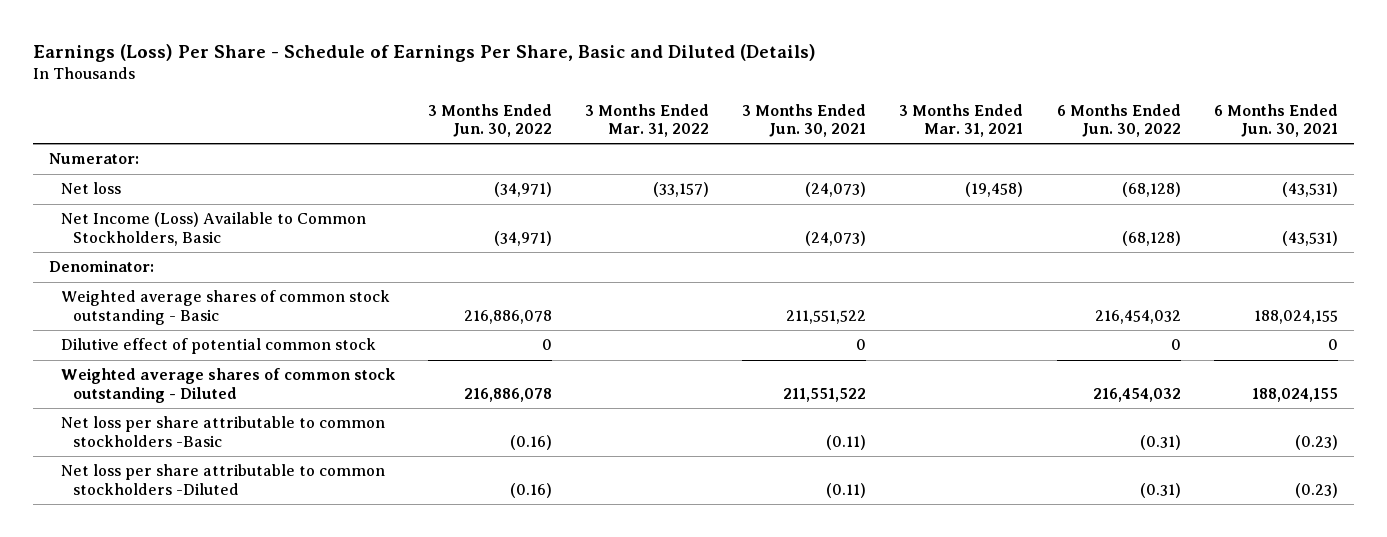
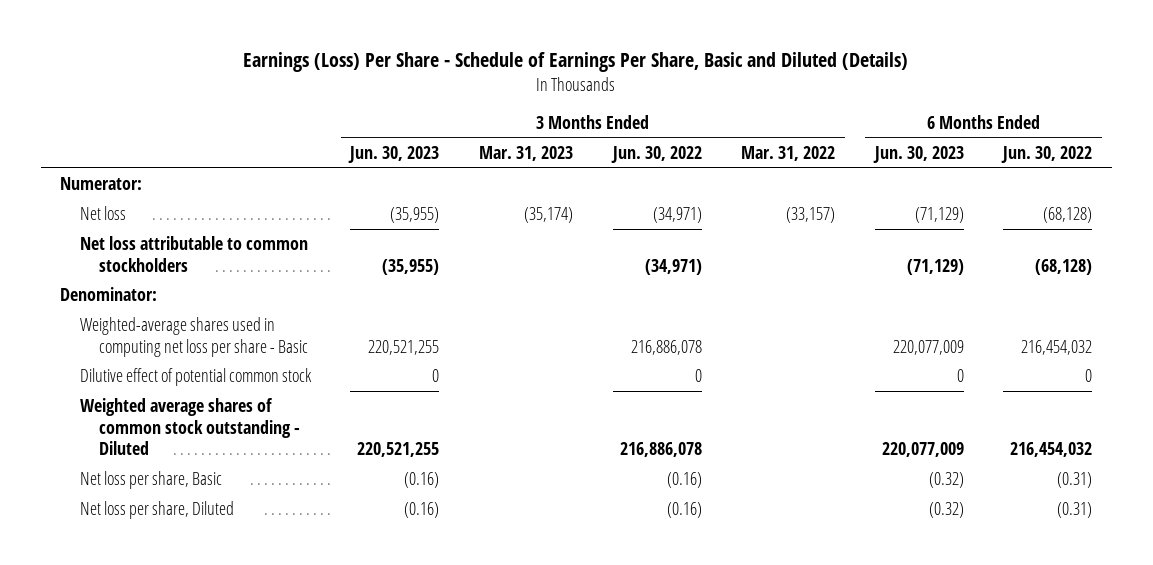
[742,103,867,138] 3 Months Ended Jun. 30, 2021 -> none
[899,103,1024,138] 3 Months Ended Mar. 31, 2021 -> none
[1213,103,1338,138] 6 Months Ended Jun. 30, 2021 -> none
none -> [348,145,440,163] Jun. 30, 2023
none -> [479,145,574,161] Mar. 31, 2023
none -> [872,145,964,163] Jun. 30, 2023
[61,212,367,246] Net Income (Loss) Available to Common Stockholders, Basic -> [79,236,308,272] Net loss attributable to common stockholders
[61,290,391,325] Weighted average shares of common stock outstanding - Basic -> [79,317,309,357] Weighted-average shares used in computing net loss per share - Basic
[61,416,386,447] Net loss per share attributable to common stockholders -Basic -> [79,471,222,490] Net loss per share, Basic
[61,464,386,495] Net loss per share attributable to common stockholders -Diluted -> [79,501,234,520] Net loss per share, Diluted

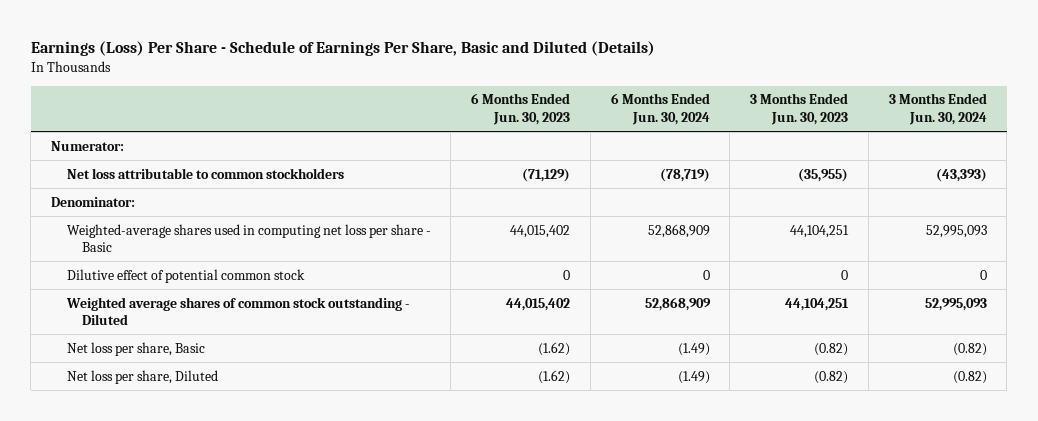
[479,145,574,161] Mar. 31, 2023 -> none
[610,145,702,163] Jun. 30, 2022 -> none
[741,145,836,161] Mar. 31, 2022 -> none
[1001,145,1093,163] Jun. 30, 2022 -> none
none -> [610,93,710,126] 6 Months Ended Jun. 30, 2024
none -> [888,93,987,126] 3 Months Ended Jun. 30, 2024
[79,206,126,221] Net loss -> none
[368,339,440,355] 220,521,255 -> [790,224,850,238] 44,104,251
[892,339,964,355] 220,077,009 -> [510,224,571,238] 44,015,402
[357,442,440,458] 220,521,255 -> [785,297,850,311] 44,104,251
[881,442,964,458] 220,077,009 -> [506,297,571,311] 44,015,402
[404,472,440,489] (0.16) -> [814,342,849,356] (0.82)
[928,472,964,489] (0.32) -> [538,341,571,356] (1.62)
[404,502,440,519] (0.16) -> [814,370,849,384] (0.82)
[928,502,964,519] (0.32) -> [538,369,571,384] (1.62)

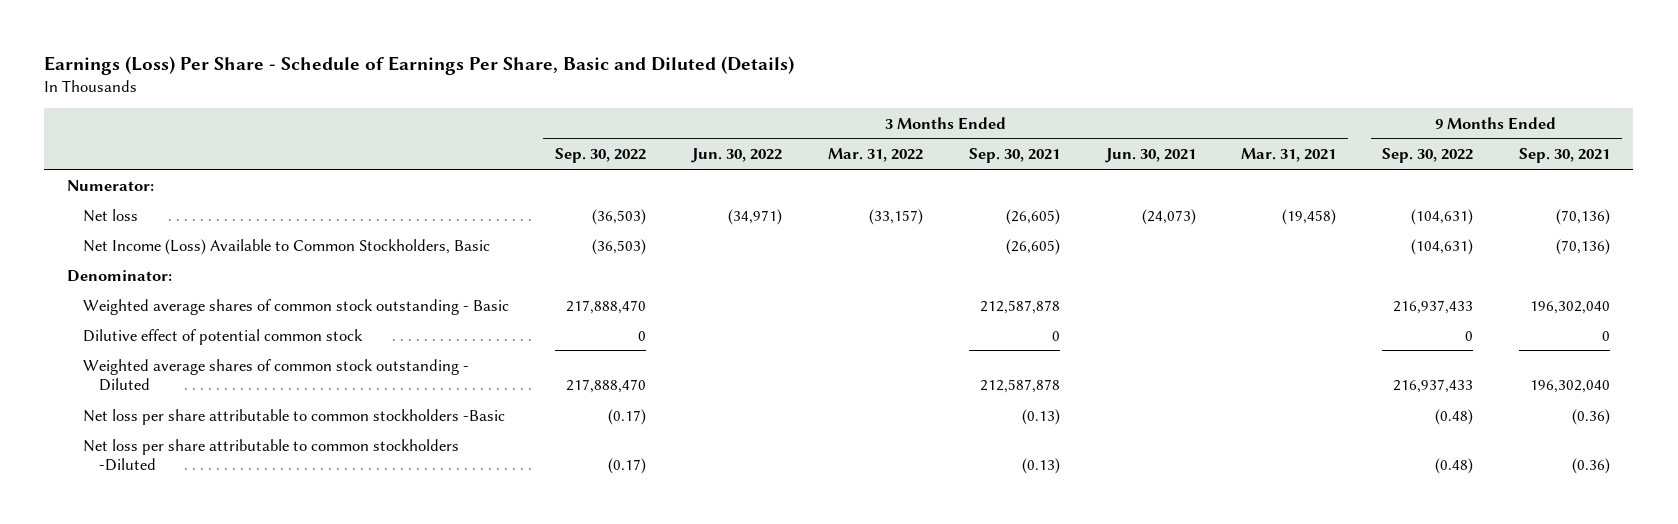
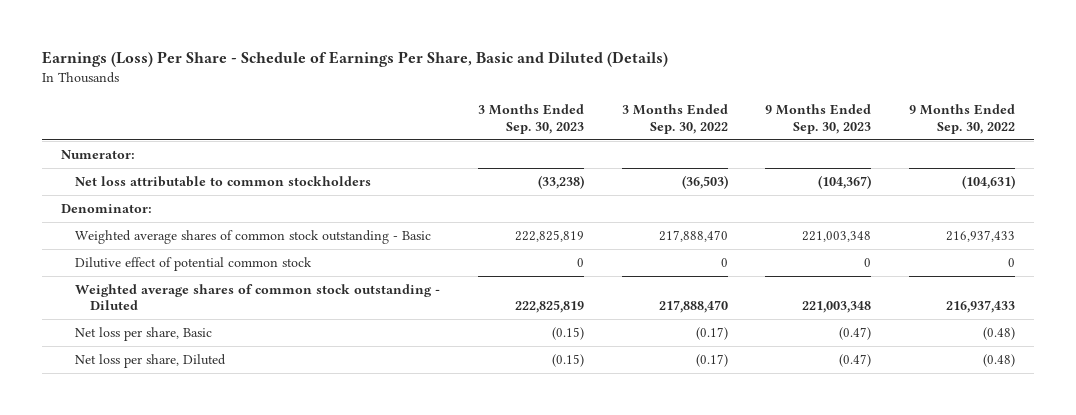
[690,148,782,164] Jun. 30, 2022 -> none
[827,148,923,163] Mar. 31, 2022 -> none
[968,148,1060,164] Sep. 30, 2021 -> none
[1104,148,1196,164] Jun. 30, 2021 -> none
[1241,148,1337,163] Mar. 31, 2021 -> none
[1519,148,1611,164] Sep. 30, 2021 -> none
none -> [477,104,584,134] 3 Months Ended Sep. 30, 2023
none -> [765,104,872,134] 9 Months Ended Sep. 30, 2023
[82,208,138,222] Net loss -> none
[82,238,490,255] Net Income (Loss) Available to Common Stockholders, Basic -> [75,176,372,188] Net loss attributable to common stockholders
[82,408,505,425] Net loss per share attributable to common stockholders -Basic -> [75,327,213,342] Net loss per share, Basic
[82,438,459,472] Net loss per share attributable to common stockholders -Diluted -> [75,354,227,369] Net loss per share, Diluted

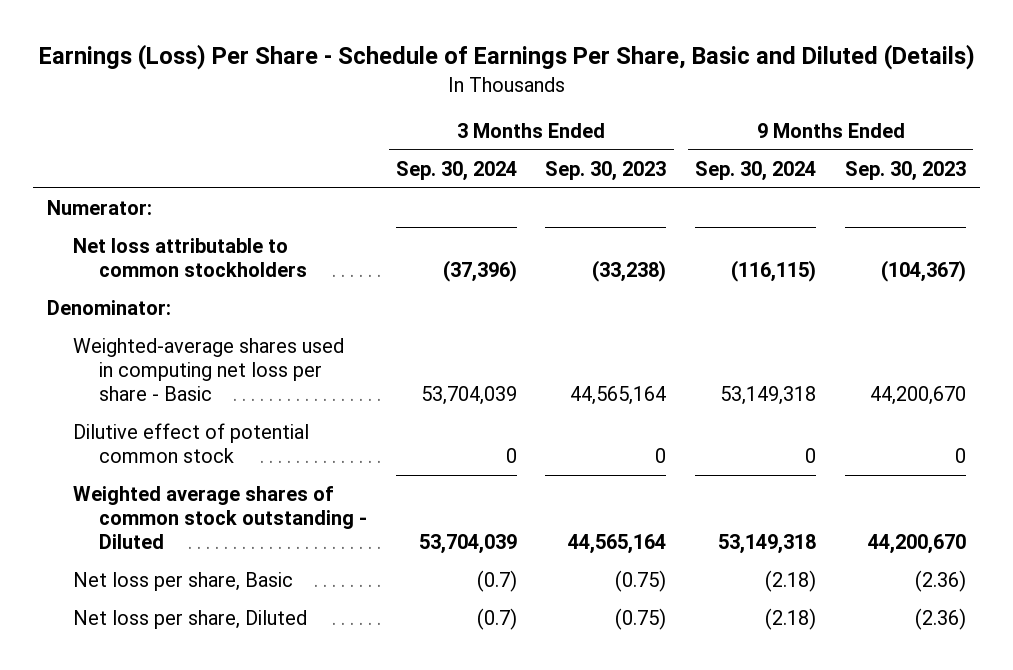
[621,104,728,134] 3 Months Ended Sep. 30, 2022 -> none
[909,104,1016,134] 9 Months Ended Sep. 30, 2022 -> none
none -> [395,161,517,182] Sep. 30, 2024
none -> [695,161,817,182] Sep. 30, 2024
[75,230,432,245] Weighted average shares of common stock outstanding - Basic -> [73,338,345,401] Weighted-average shares used in computing net loss per share - Basic
[514,230,584,243] 222,825,819 -> [570,385,667,405] 44,565,164
[802,231,872,243] 221,003,348 -> [869,385,966,405] 44,200,670
[514,300,584,314] 222,825,819 -> [568,533,667,554] 44,565,164
[802,301,872,314] 221,003,348 -> [867,533,966,554] 44,200,670
[551,327,584,341] (0.15) -> [615,570,667,593] (0.75)
[839,327,872,341] (0.47) -> [914,570,966,593] (2.36)
[551,354,584,368] (0.15) -> [615,608,667,631] (0.75)
[839,354,872,368] (0.47) -> [914,608,966,631] (2.36)

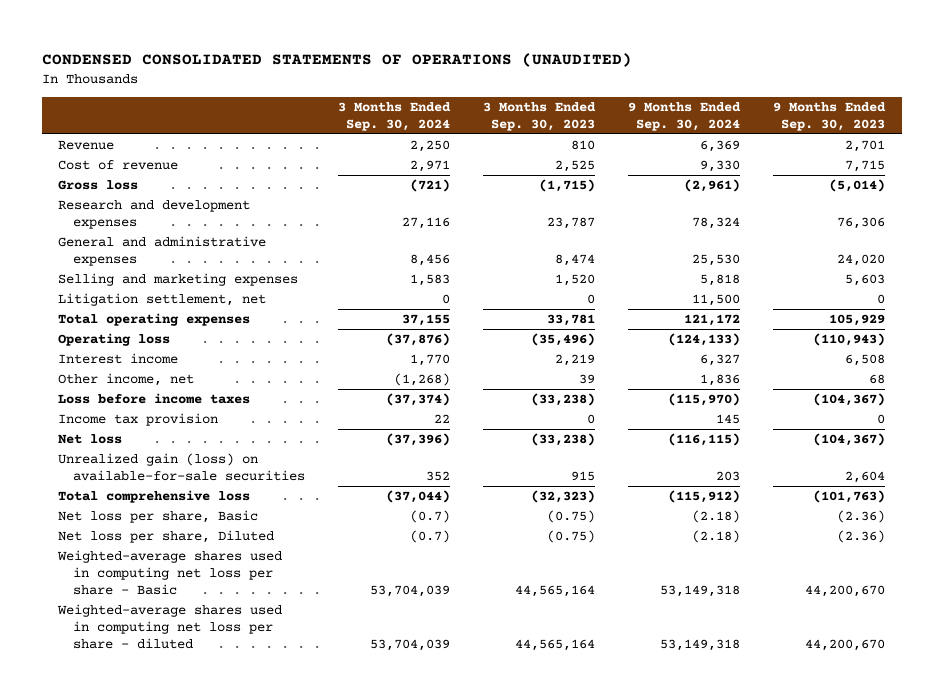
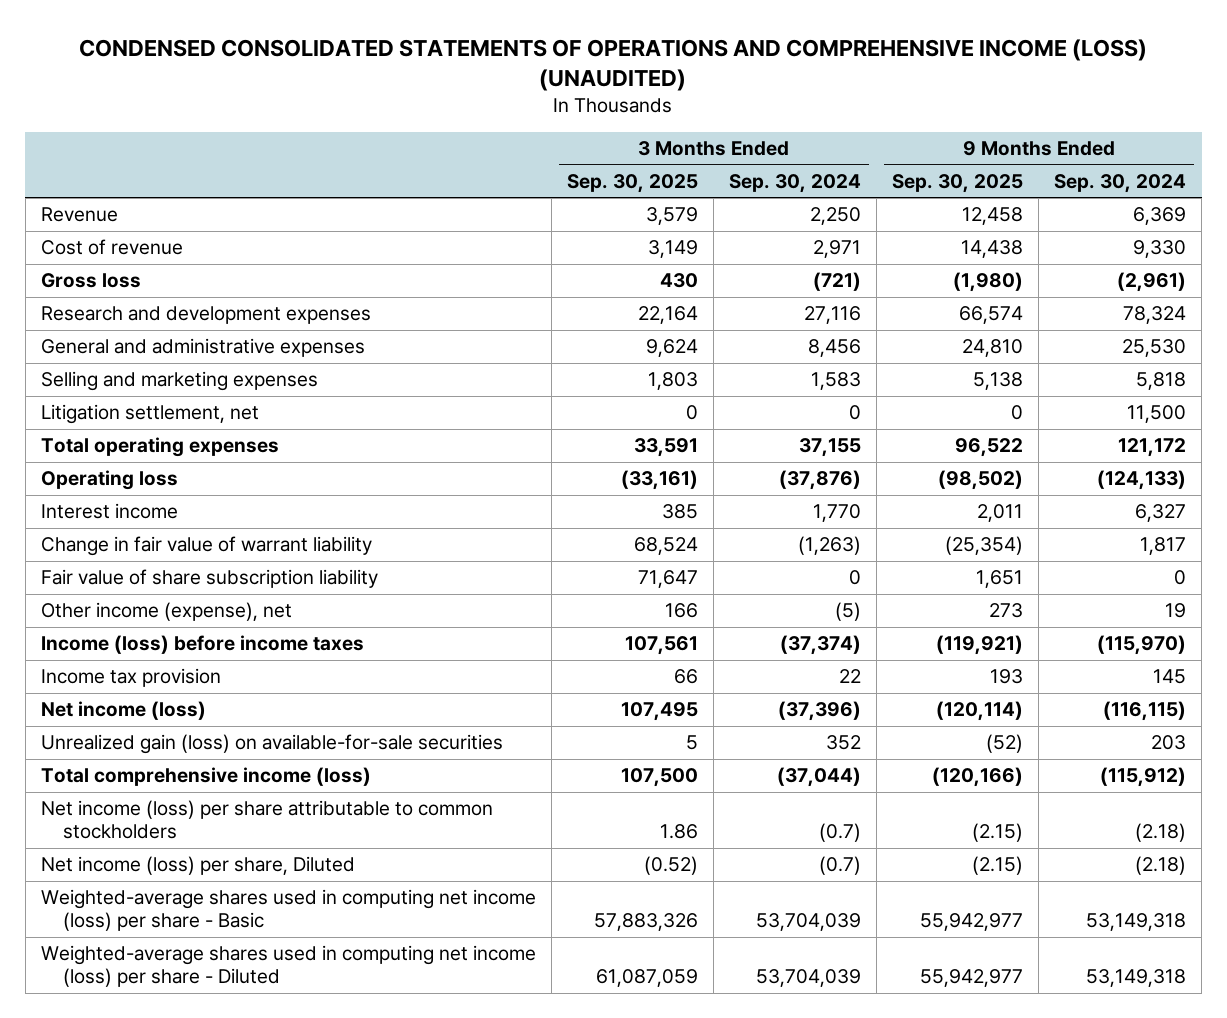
[41,52,632,67] CONDENSED CONSOLIDATED STATEMENTS OF OPERATIONS (UNAUDITED) -> [79,38,1148,91] CONDENSED CONSOLIDATED STATEMENTS OF OPERATIONS AND COMPREHENSIVE INCOME (LOSS) (UNAUDITED)
[483,102,597,131] 3 Months Ended Sep. 30, 2023 -> none
[773,102,887,131] 9 Months Ended Sep. 30, 2023 -> none
none -> [566,173,698,193] Sep. 30, 2025
none -> [892,173,1024,193] Sep. 30, 2025
none -> [40,536,372,557] Change in fair value of warrant liability
none -> [40,569,378,589] Fair value of share subscription liability
[58,373,195,387] Other income, net -> [40,602,292,622] Other income (expense), net
[393,373,450,387] (1,268) -> [834,602,861,622] (5)
[700,374,741,387] 1,836 -> [1165,603,1187,619] 19
[58,393,251,405] Loss before income taxes -> [40,635,364,655] Income (loss) before income taxes
[58,434,123,445] Net loss -> [40,701,206,721] Net income (loss)
[58,490,251,504] Total comprehensive loss -> [40,767,371,787] Total comprehensive income (loss)
[58,510,259,524] Net loss per share, Basic -> [40,800,493,840] Net income (loss) per share attributable to common stockholders
[58,530,275,544] Net loss per share, Diluted -> [40,856,355,876] Net income (loss) per share, Diluted
[57,550,283,595] Weighted-average shares used in computing net loss per share - Basic -> [40,889,536,932] Weighted-average shares used in computing net income (loss) per share - Basic
[57,604,283,649] Weighted-average shares used in computing net loss per share - diluted -> [40,945,536,988] Weighted-average shares used in computing net income (loss) per share - Diluted

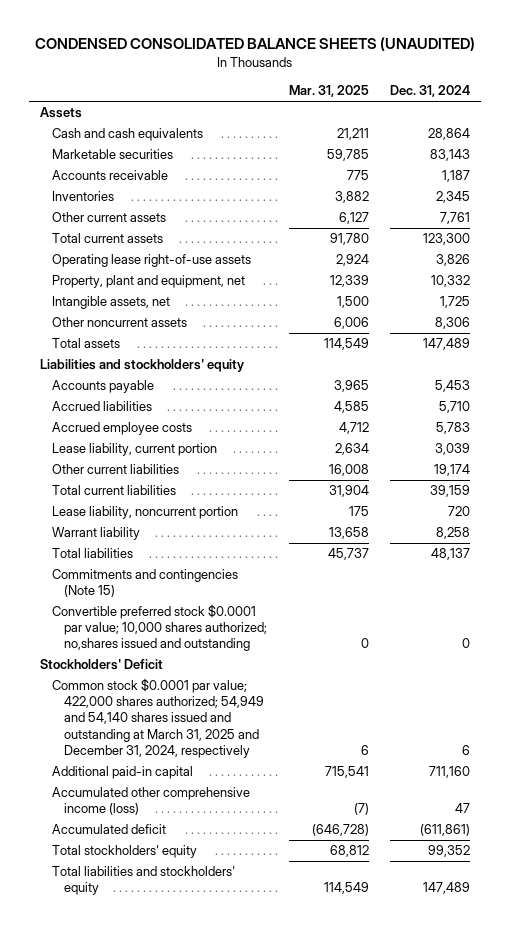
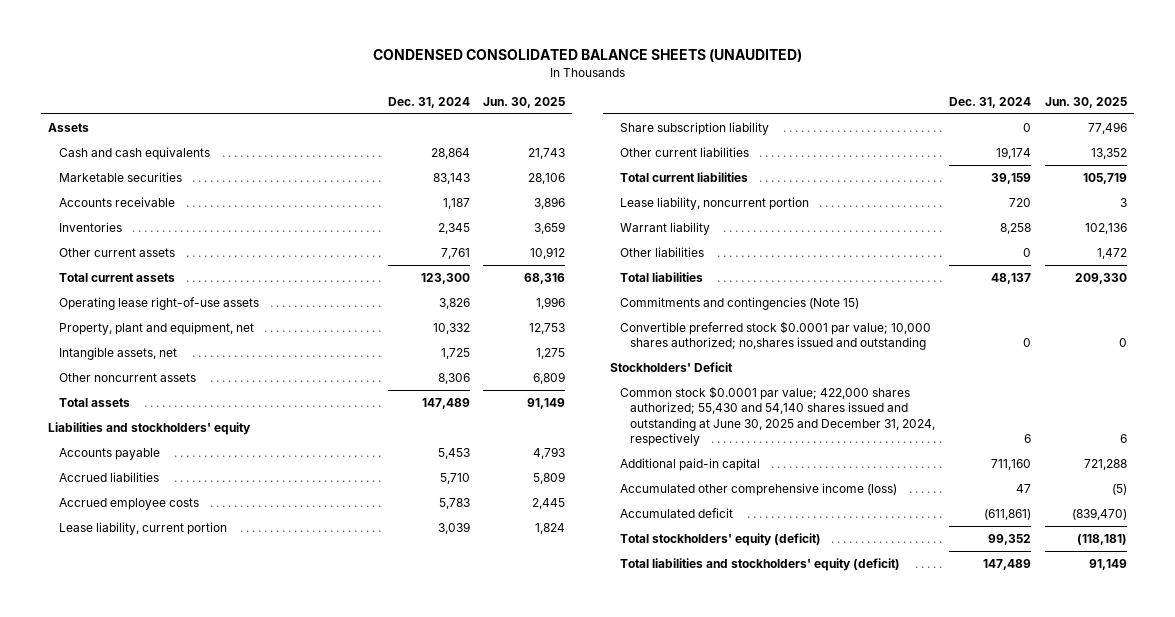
[288,85,369,98] Mar. 31, 2025 -> none
none -> [483,96,566,108] Jun. 30, 2025
none -> [620,121,770,135] Share subscription liability
none -> [620,246,705,257] Other liabilities
[51,678,264,758] Common stock $0.0001 par value; 422,000 shares authorized; 54,949 and 54,140 shares issued and outstanding at March 31, 2025 and December 31, 2024, respectively -> [620,385,936,447] Common stock $0.0001 par value; 422,000 shares authorized; 55,430 and 54,140 shares issued and outstanding at June 30, 2025 and December 31, 2024, respectively
[51,845,197,859] Total stockholders' equity -> [620,532,822,546] Total stockholders' equity (deficit)
[51,866,235,896] Total liabilities and stockholders' equity -> [620,557,901,571] Total liabilities and stockholders' equity (deficit)

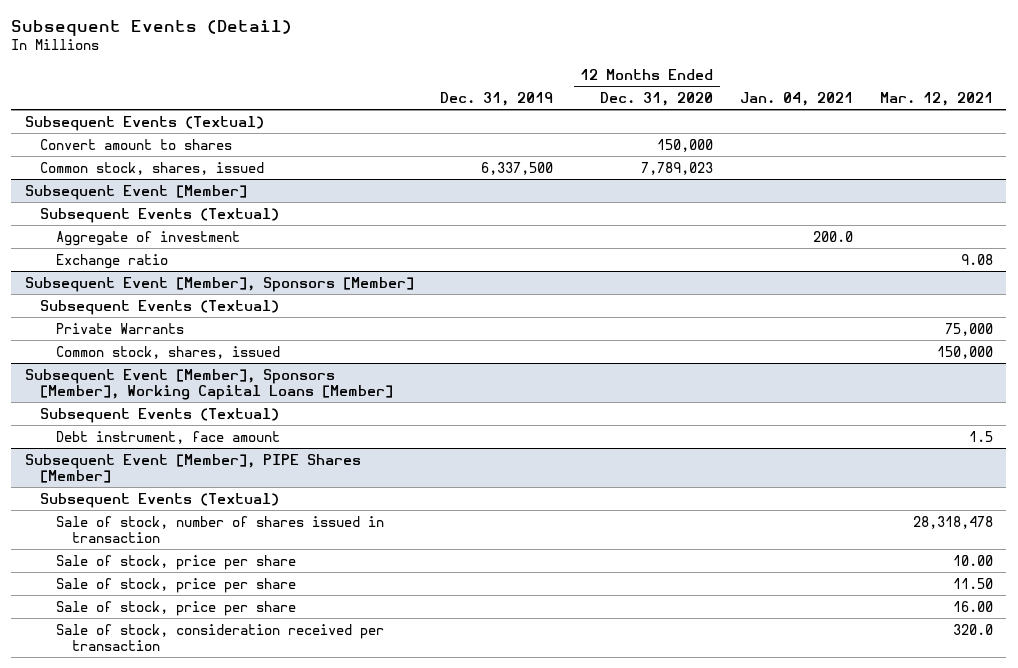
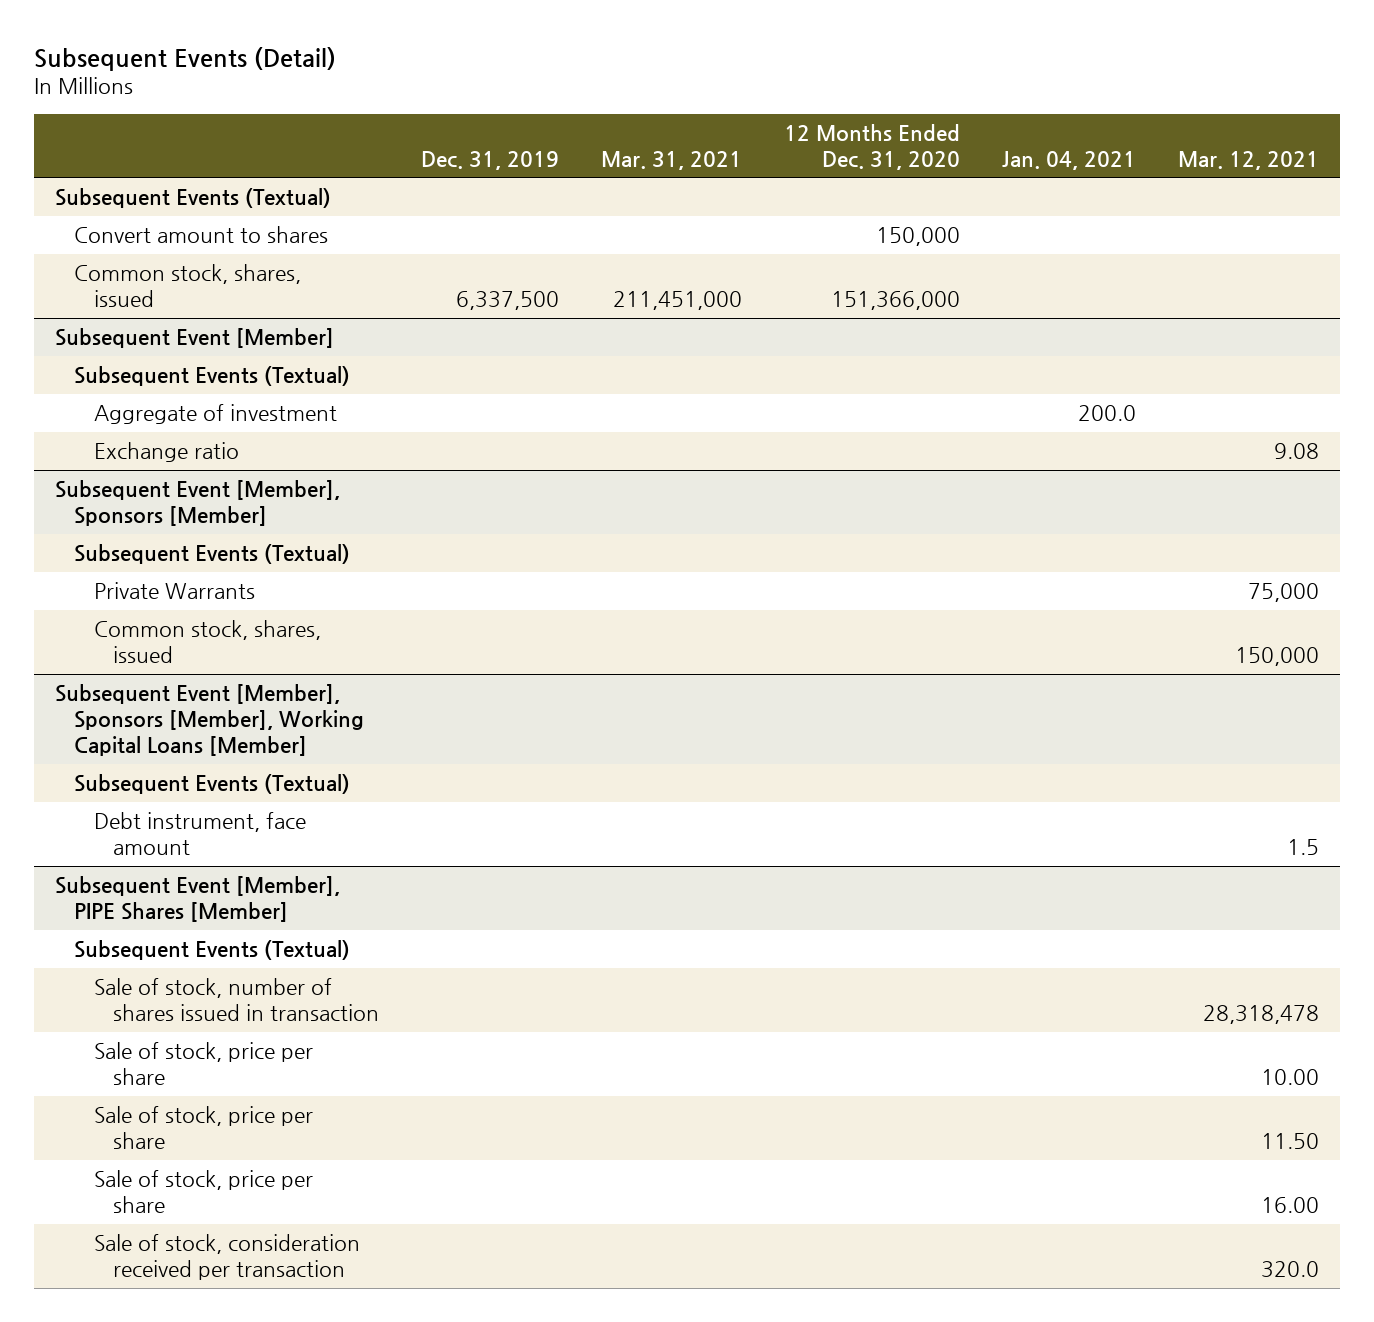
none -> [600,150,742,170] Mar. 31, 2021
[641,161,714,175] 7,789,023 -> [831,291,961,311] 151,366,000

